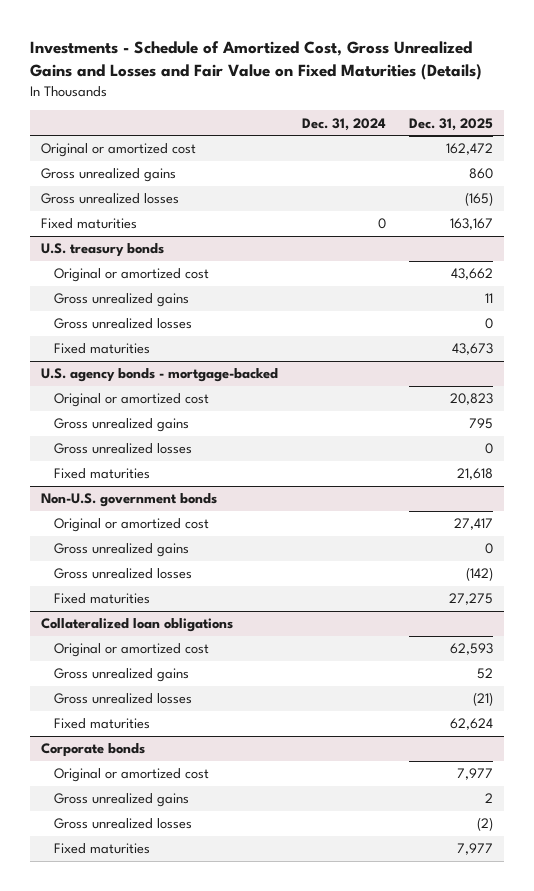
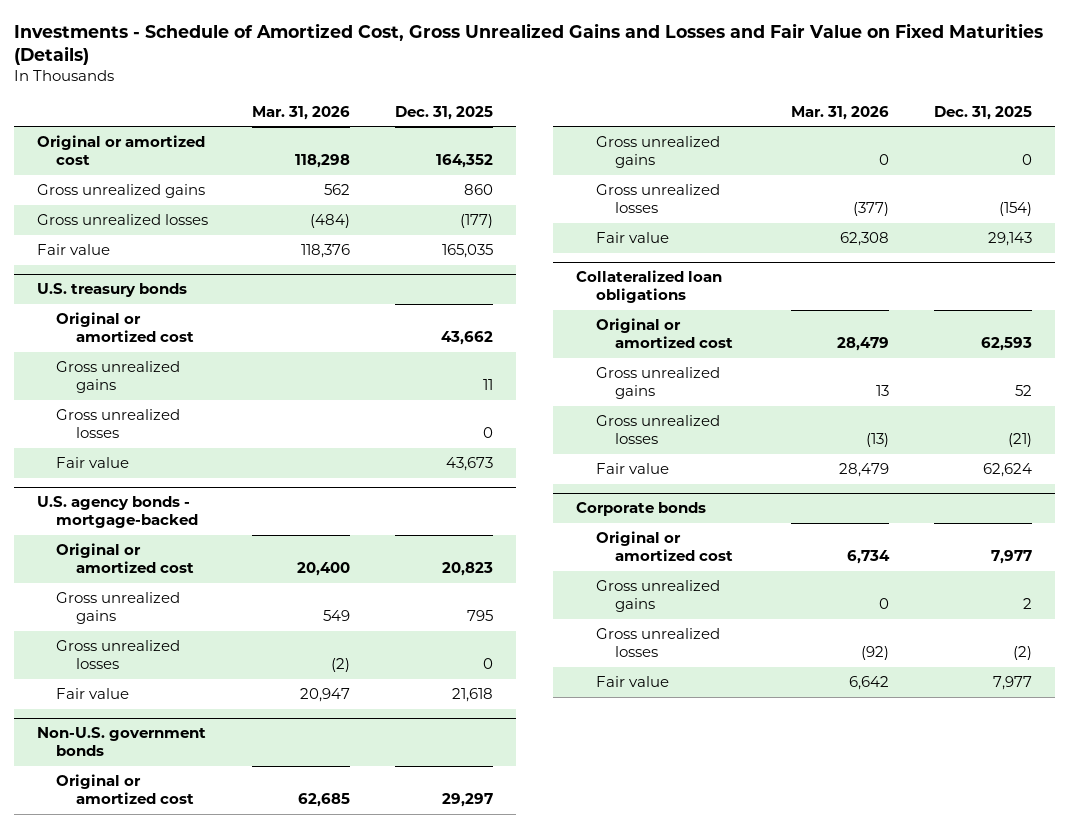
[301,117,386,131] Dec. 31, 2024 -> none
none -> [252,105,351,120] Mar. 31, 2026
[445,143,493,156] 162,472 -> [436,154,494,169] 164,352
[41,218,138,230] Fixed maturities -> none
[464,192,493,207] (165) -> [460,214,494,229] (177)
none -> [36,244,110,256] Fair value
[54,343,151,355] Fixed maturities -> [56,457,130,469] Fair value
[54,468,151,480] Fixed maturities -> [56,688,130,700] Fair value
[453,518,493,531] 27,417 -> [442,793,494,808] 29,297
[54,593,151,605] Fixed maturities -> none
[465,567,493,582] (142) -> [999,202,1033,217] (154)
none -> [595,232,669,244] Fair value
[54,718,151,730] Fixed maturities -> [595,463,669,475] Fair value
[54,843,151,855] Fixed maturities -> [595,676,669,688] Fair value

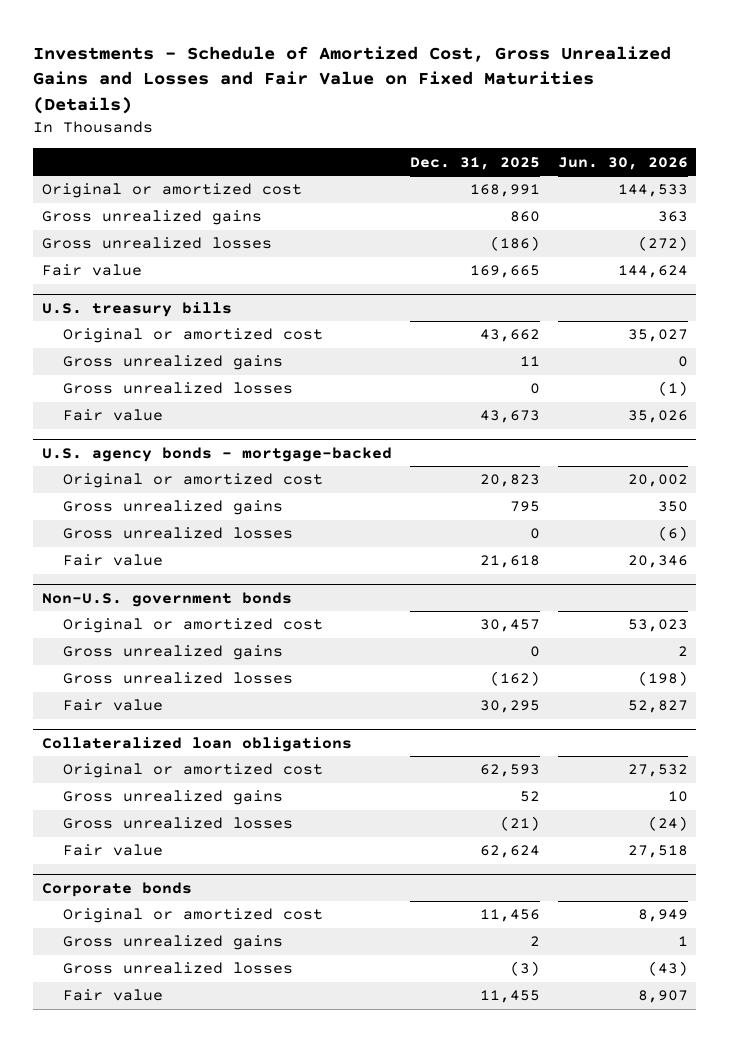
[252,105,351,120] Mar. 31, 2026 -> none
none -> [557,156,688,170] Jun. 30, 2026
[436,154,494,169] 164,352 -> [469,184,540,198] 168,991
[460,214,494,229] (177) -> [489,236,540,252] (186)
[442,244,494,259] 165,035 -> [469,265,540,279] 169,665
[36,283,187,298] U.S. treasury bonds -> [42,301,233,317] U.S. treasury bills
[442,793,494,808] 29,297 -> [479,619,540,633] 30,457
[999,202,1033,217] (154) -> [489,671,540,687] (162)
[988,232,1033,247] 29,143 -> [479,700,540,714] 30,295
[991,550,1033,565] 7,977 -> [479,909,540,923] 11,456
[1013,646,1033,661] (2) -> [509,961,540,977] (3)
[993,676,1033,691] 7,977 -> [479,990,540,1004] 11,455

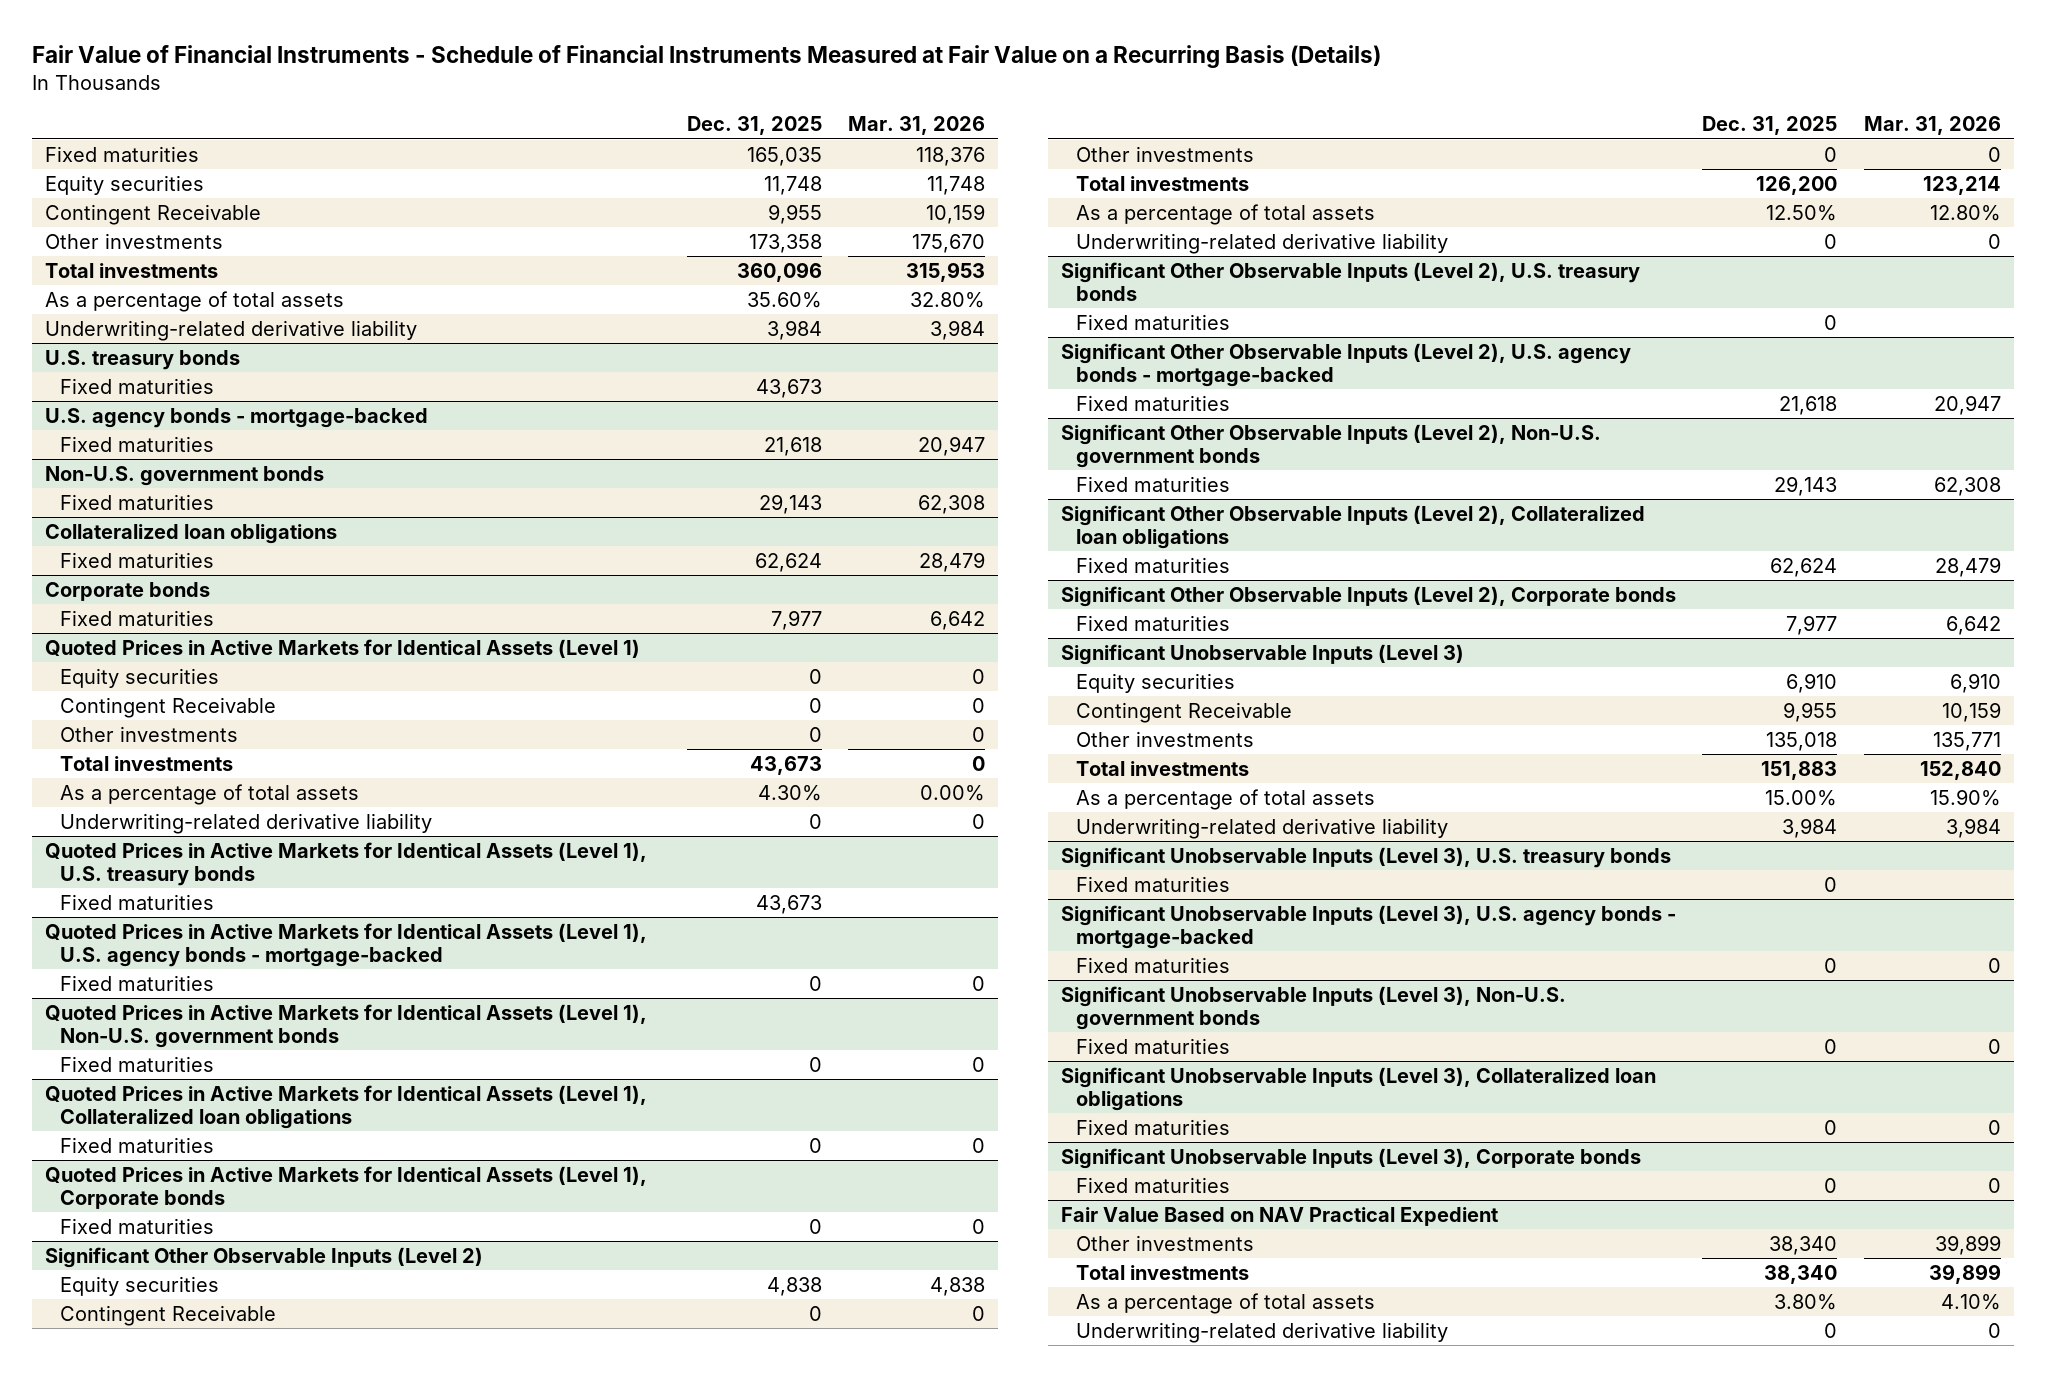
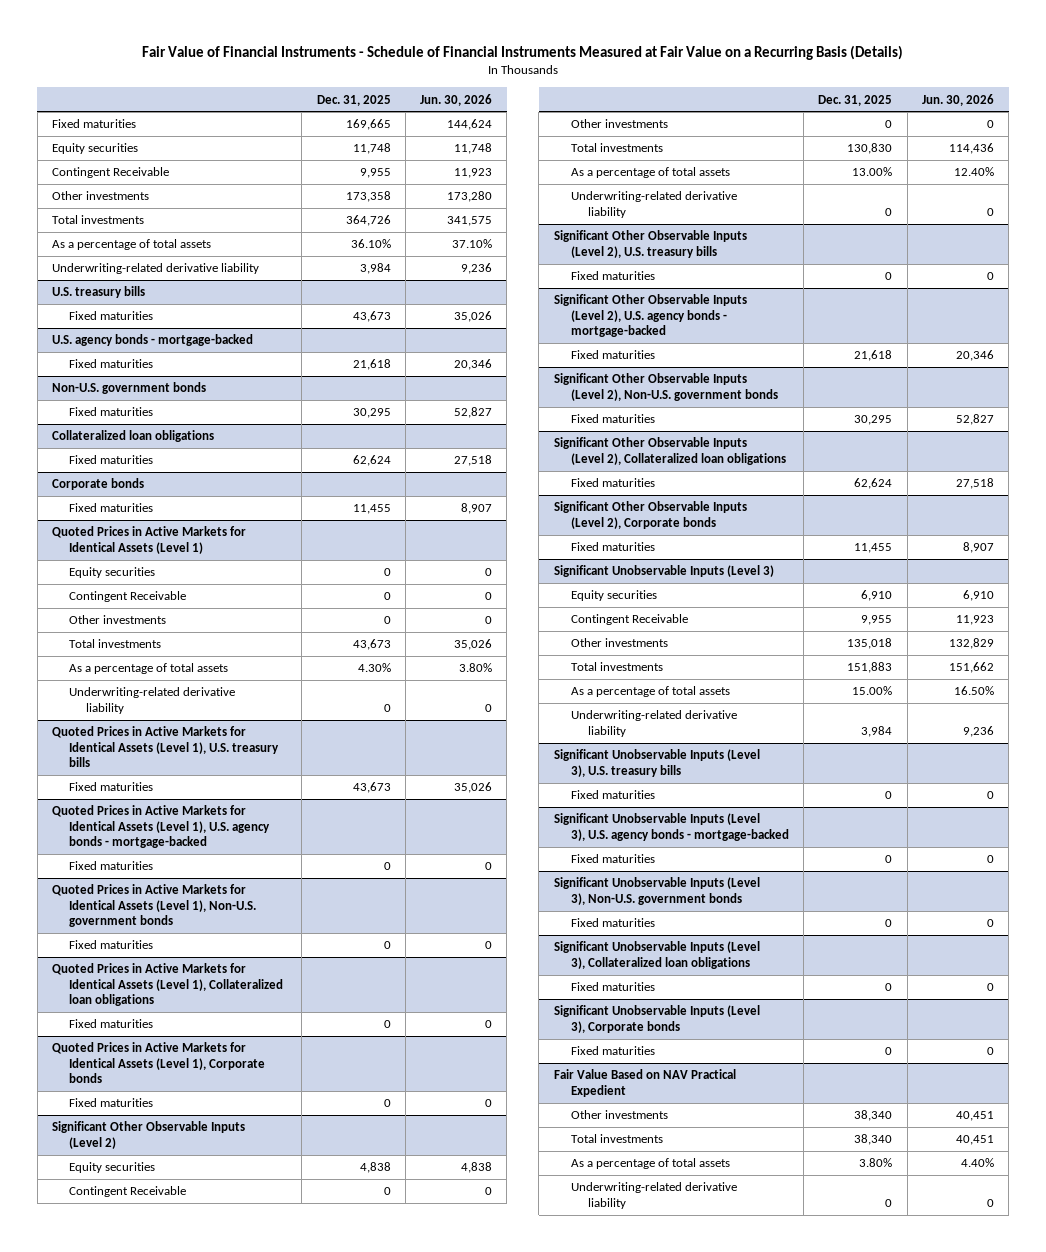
[848,116,986,136] Mar. 31, 2026 -> none
none -> [420,93,493,106] Jun. 30, 2026
[746,146,822,166] 165,035 -> [345,119,391,131] 169,665
[736,261,822,282] 360,096 -> [345,215,391,227] 364,726
[746,291,822,308] 35.60% -> [350,239,391,249] 36.10%
[45,349,241,370] U.S. treasury bonds -> [52,286,146,299] U.S. treasury bills
[758,493,822,514] 29,143 -> [352,408,391,419] 30,295
[770,609,822,630] 7,977 -> [352,504,391,515] 11,455
[45,841,648,886] Quoted Prices in Active Markets for Identical Assets (Level 1), U.S. treasury bonds -> [52,726,279,767] Quoted Prices in Active Markets for Identical Assets (Level 1), U.S. treasury bills
[1756,175,1838,195] 126,200 -> [847,143,893,155] 130,830
[1766,204,1838,221] 12.50% -> [852,167,893,177] 13.00%
[1060,261,1640,301] Significant Other Observable Inputs (Level 2), U.S. treasury bonds -> [553,230,747,258] Significant Other Observable Inputs (Level 2), U.S. treasury bills
[1774,475,1838,496] 29,143 -> [854,415,893,426] 30,295
[1786,614,1838,635] 7,977 -> [854,543,893,554] 11,455
[1060,846,1671,868] Significant Unobservable Inputs (Level 3), U.S. treasury bonds -> [553,749,760,777] Significant Unobservable Inputs (Level 3), U.S. treasury bills

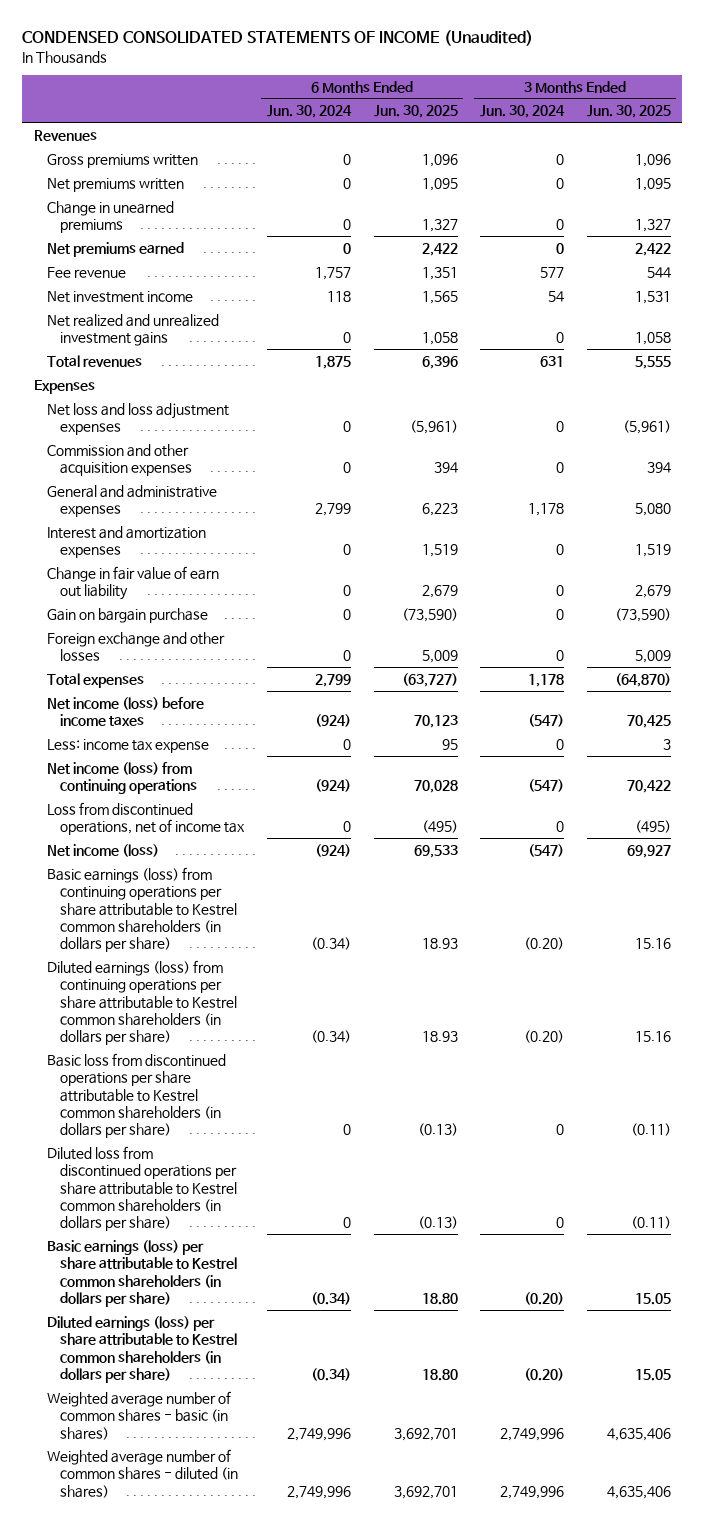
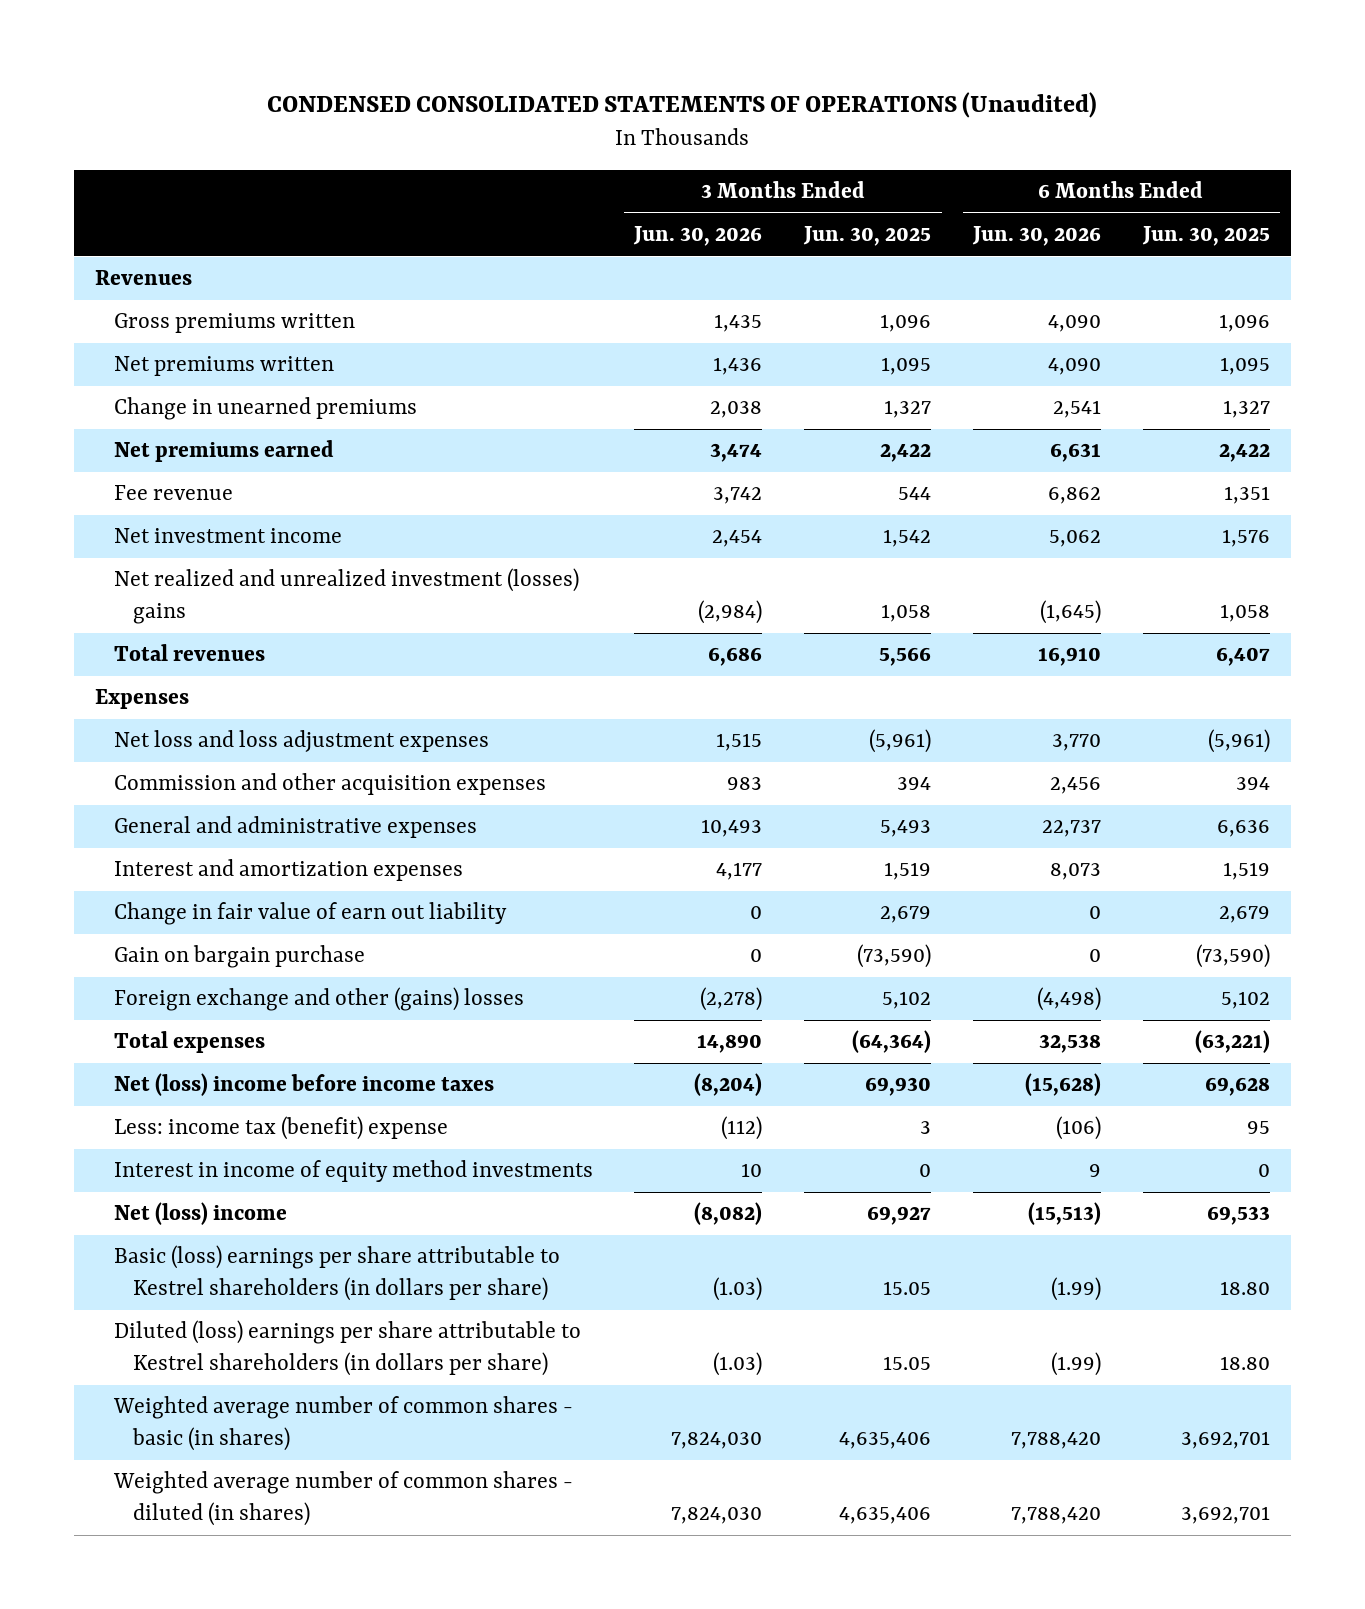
[22,30,534,47] CONDENSED CONSOLIDATED STATEMENTS OF INCOME (Unaudited) -> [267,92,1098,119] CONDENSED CONSOLIDATED STATEMENTS OF OPERATIONS (Unaudited)
[266,105,352,119] Jun. 30, 2024 -> none
[480,105,566,119] Jun. 30, 2024 -> none
none -> [633,226,763,247] Jun. 30, 2026
none -> [972,226,1102,247] Jun. 30, 2026
[421,290,458,304] 1,565 -> [1221,529,1270,548] 1,576
[634,290,671,304] 1,531 -> [883,529,932,548] 1,542
[47,313,220,347] Net realized and unrealized investment gains -> [113,568,579,625] Net realized and unrealized investment (losses) gains
[421,355,458,369] 6,396 -> [1215,647,1270,667] 6,407
[634,355,671,369] 5,555 -> [879,647,932,667] 5,566
[421,503,458,517] 6,223 -> [1216,820,1270,838] 6,636
[634,503,671,517] 5,080 -> [880,820,932,838] 5,493
[47,761,198,795] Net income (loss) from continuing operations -> none
[47,801,246,836] Loss from discontinued operations, net of income tax -> none
[47,866,238,953] Basic earnings (loss) from continuing operations per share attributable to Kestrel common shareholders (in dollars per share) -> none
[47,959,238,1046] Diluted earnings (loss) from continuing operations per share attributable to Kestrel common shareholders (in dollars per share) -> none
[47,1052,227,1139] Basic loss from discontinued operations per share attributable to Kestrel common shareholders (in dollars per share) -> none
[47,1145,238,1232] Diluted loss from discontinued operations per share attributable to Kestrel common shareholders (in dollars per share) -> none
[47,631,226,662] Foreign exchange and other losses -> [113,987,524,1012] Foreign exchange and other (gains) losses
[421,650,458,664] 5,009 -> [1220,991,1270,1010] 5,102
[634,650,671,664] 5,009 -> [882,991,932,1010] 5,102
[401,672,458,687] (63,727) -> [1194,1030,1270,1054] (63,221)
[614,672,671,687] (64,870) -> [852,1030,932,1054] (64,364)
[47,696,205,727] Net income (loss) before income taxes -> [113,1073,494,1097] Net (loss) income before income taxes
[413,715,458,729] 70,123 -> [1204,1077,1270,1097] 69,628
[626,715,671,729] 70,425 -> [865,1077,932,1097] 69,930
[47,738,210,753] Less: income tax expense -> [113,1116,448,1141] Less: income tax (benefit) expense
none -> [113,1160,593,1183] Interest in income of equity method investments
[47,843,160,857] Net income (loss) -> [113,1202,287,1226] Net (loss) income
[47,1239,238,1307] Basic earnings (loss) per share attributable to Kestrel common shareholders (in dollars per share) -> [113,1245,560,1302] Basic (loss) earnings per share attributable to Kestrel shareholders (in dollars per share)
[47,1315,238,1383] Diluted earnings (loss) per share attributable to Kestrel common shareholders (in dollars per share) -> [113,1320,581,1377] Diluted (loss) earnings per share attributable to Kestrel shareholders (in dollars per share)

